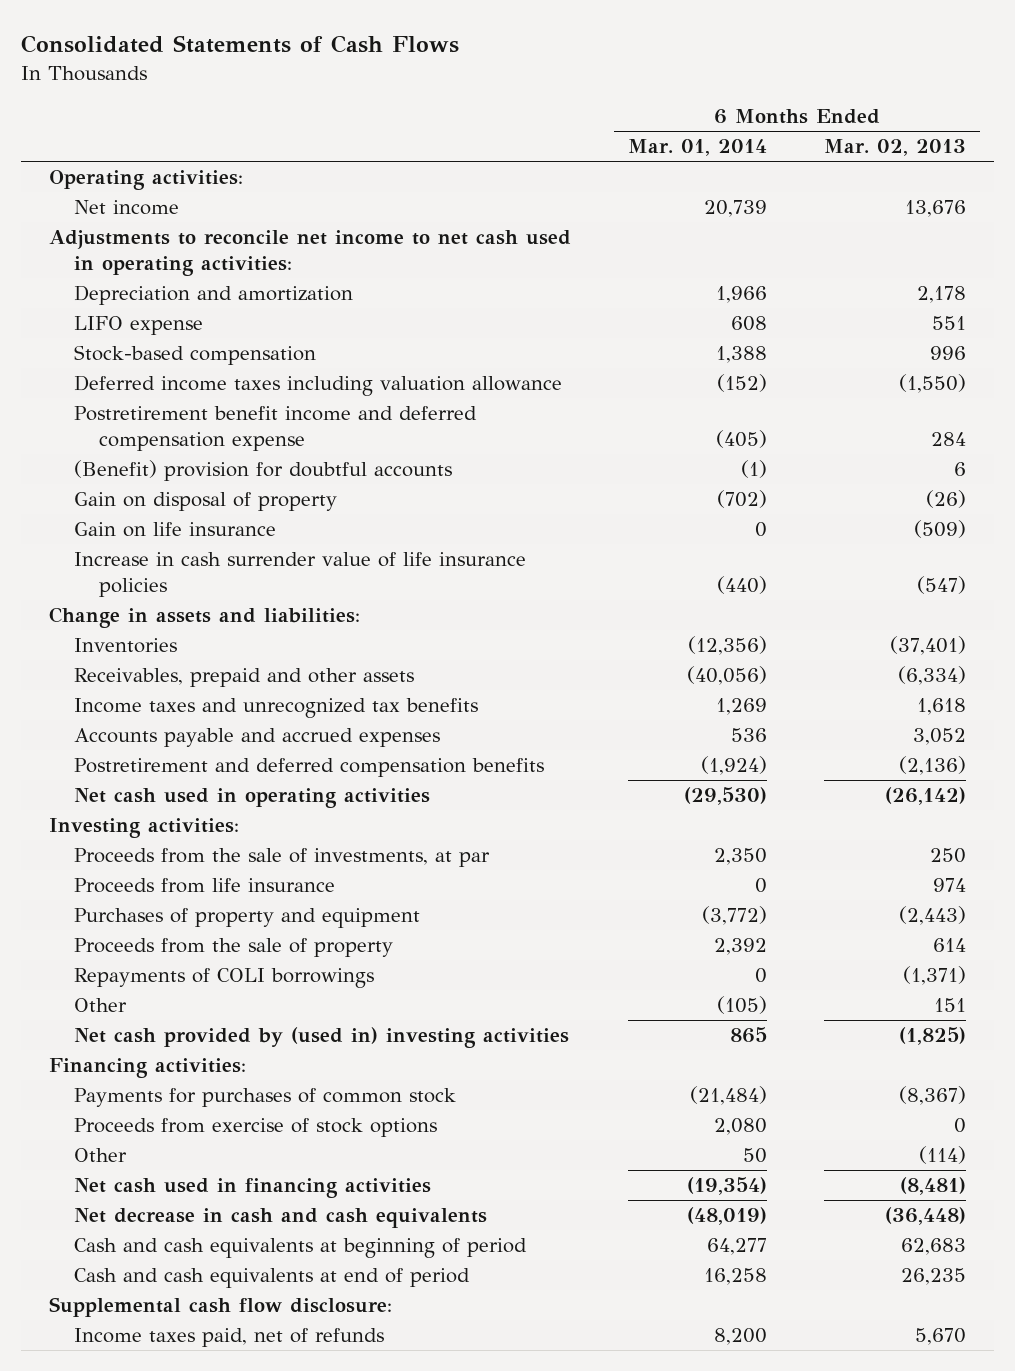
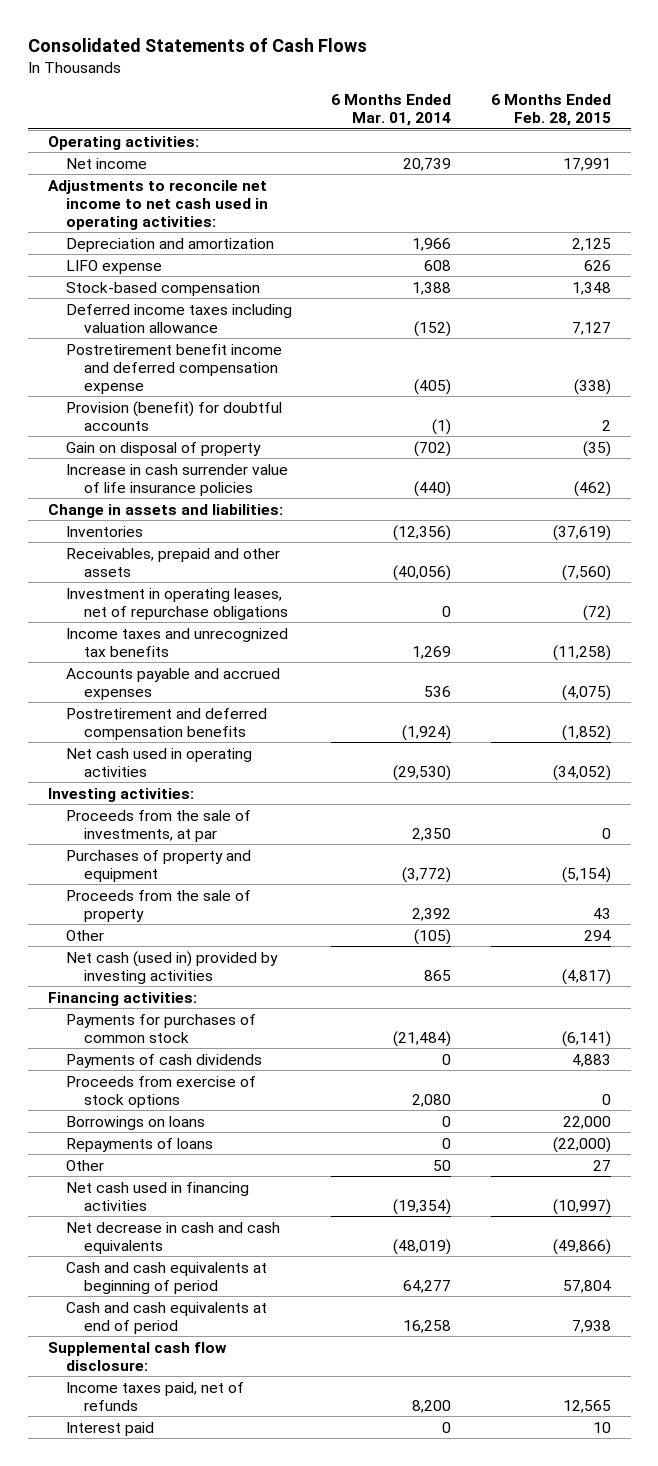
[823,139,966,157] Mar. 02, 2013 -> none
none -> [490,93,611,126] 6 Months Ended Feb. 28, 2015
[74,460,453,482] (Benefit) provision for doubtful accounts -> [65,400,282,431] Provision (benefit) for doubtful accounts
[74,522,277,538] Gain on life insurance -> none
none -> [65,587,288,620] Investment in operating leases, net of repurchase obligations
[74,878,336,894] Proceeds from life insurance -> none
[74,968,375,989] Repayments of COLI borrowings -> none
[74,1027,570,1049] Net cash provided by (used in) investing activities -> [65,950,278,984] Net cash (used in) provided by investing activities
none -> [65,1053,262,1068] Payments of cash dividends
none -> [65,1115,205,1130] Borrowings on loans
none -> [65,1137,213,1152] Repayments of loans
none -> [65,1421,154,1436] Interest paid

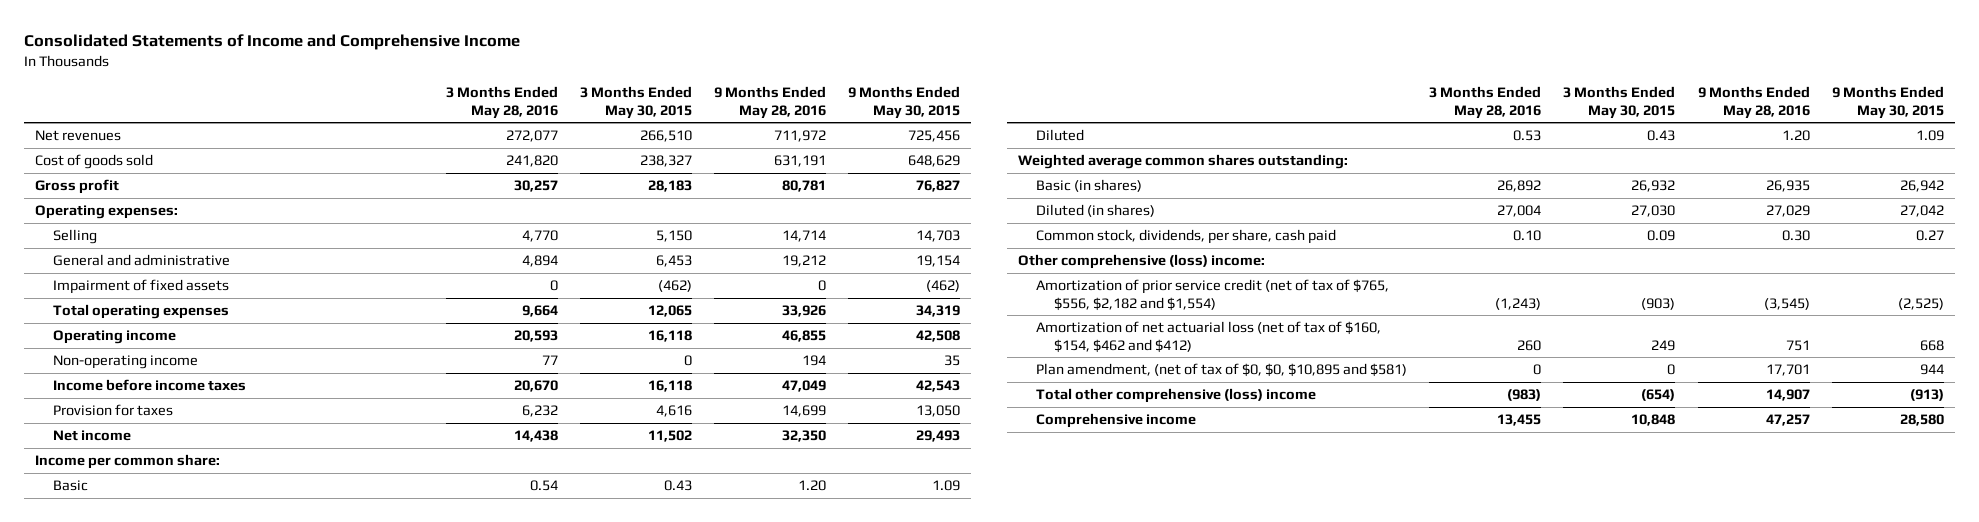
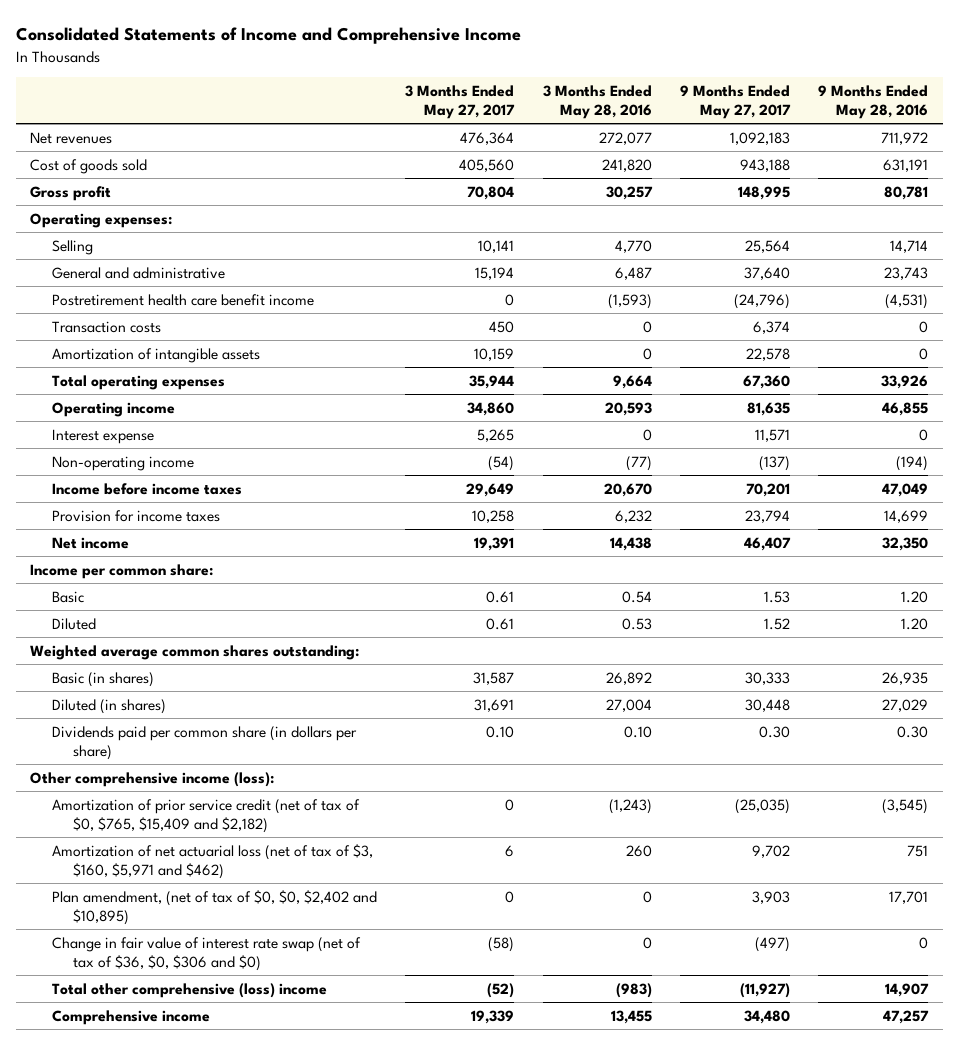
[580,86,693,119] 3 Months Ended May 30, 2015 -> none
[848,86,961,119] 9 Months Ended May 30, 2015 -> none
none -> [405,84,516,120] 3 Months Ended May 27, 2017
none -> [679,84,791,120] 9 Months Ended May 27, 2017
[52,279,229,295] Impairment of fixed assets -> none
[522,255,559,268] 4,894 -> [614,266,652,280] 6,487
[782,255,827,268] 19,212 -> [884,266,929,280] 23,743
none -> [51,293,314,306] Postretirement health care benefit income
none -> [51,320,161,333] Transaction costs
none -> [51,347,260,363] Amortization of intangible assets
none -> [51,428,154,444] Interest expense
[542,355,559,366] 77 -> [625,455,652,471] (77)
[802,355,827,367] 194 -> [896,455,929,471] (194)
[52,404,173,417] Provision for taxes -> [51,509,220,522] Provision for income taxes
[1036,229,1337,245] Common stock, dividends, per share, cash paid -> [51,725,357,760] Dividends paid per common share (in dollars per share)
[1018,254,1266,270] Other comprehensive (loss) income: -> [30,771,275,787] Other comprehensive income (loss):
[1036,279,1390,311] Amortization of prior service credit (net of tax of $765, $556, $2,182 and $1,554) -> [51,798,360,833] Amortization of prior service credit (net of tax of $0, $765, $15,409 and $2,182)
[1036,321,1382,353] Amortization of net actuarial loss (net of tax of $160, $154, $462 and $412) -> [51,843,373,879] Amortization of net actuarial loss (net of tax of $3, $160, $5,971 and $462)
[1036,363,1408,378] Plan amendment, (net of tax of $0, $0, $10,895 and $581) -> [51,889,377,925] Plan amendment, (net of tax of $0, $0, $2,402 and $10,895)
none -> [51,936,361,971] Change in fair value of interest rate swap (net of tax of $36, $0, $306 and $0)

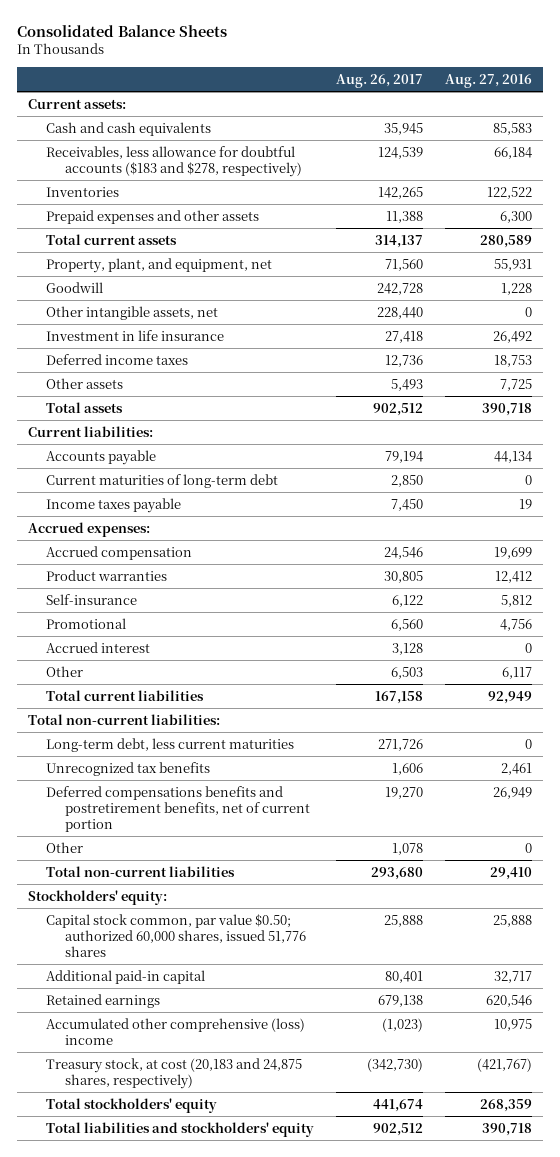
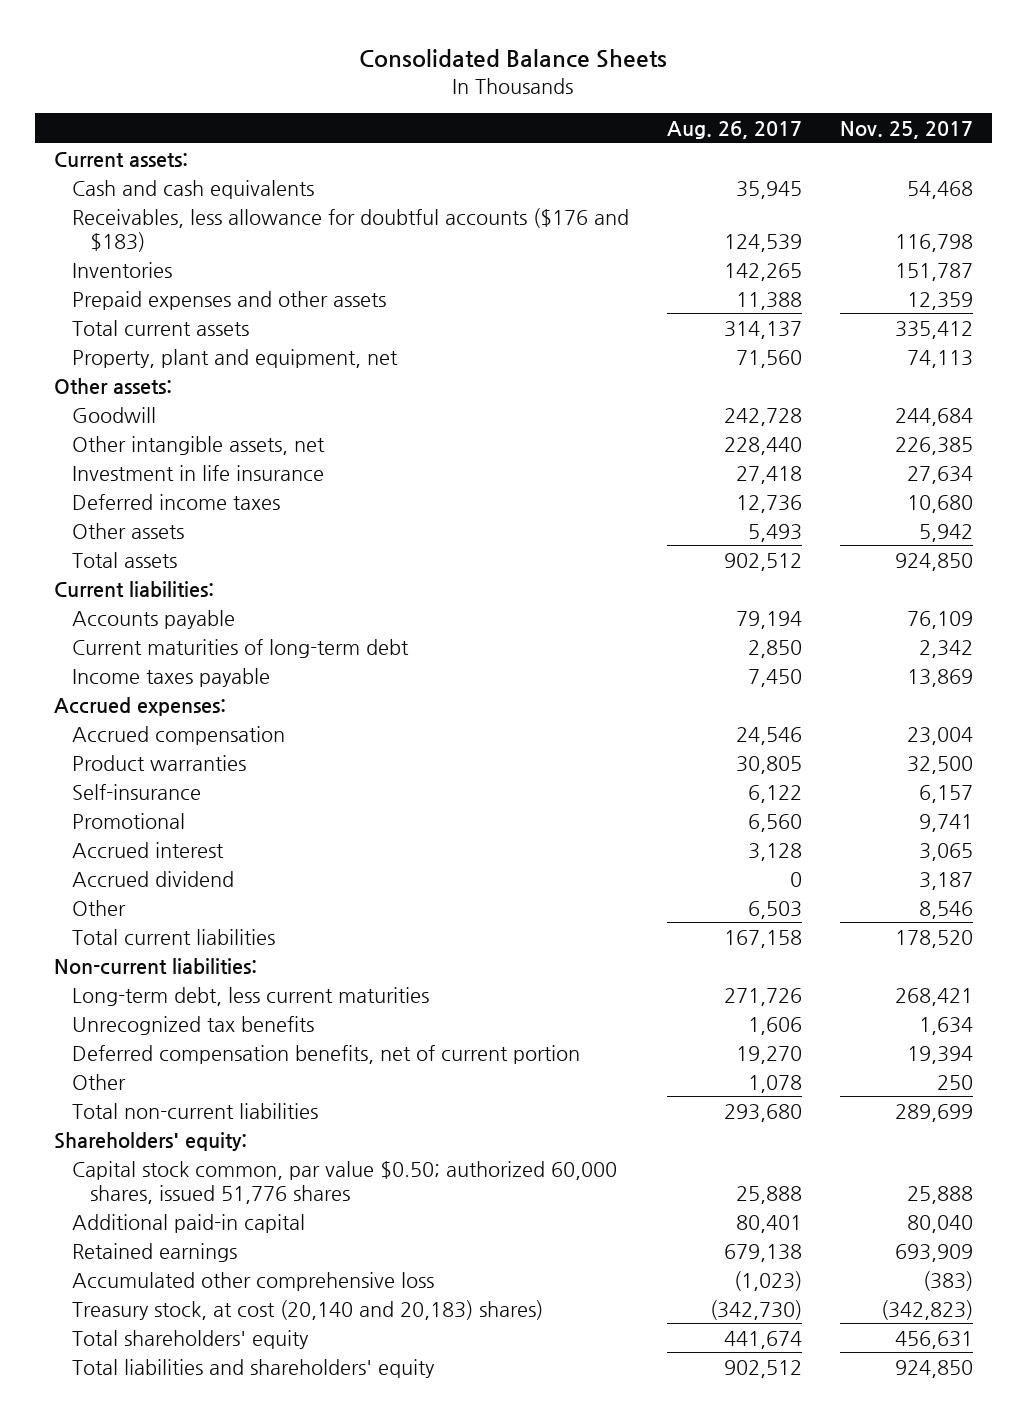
[445,73,533,88] Aug. 27, 2016 -> none
none -> [839,120,973,139] Nov. 25, 2017
[46,145,302,177] Receivables, less allowance for doubtful accounts ($183 and $278, respectively) -> [71,207,629,252] Receivables, less allowance for doubtful accounts ($176 and $183)
[46,257,273,273] Property, plant, and equipment, net -> [71,348,398,368] Property, plant and equipment, net
none -> [53,377,172,394] Other assets:
none -> [71,870,234,887] Accrued dividend
[27,713,220,725] Total non-current liabilities: -> [53,957,257,975] Non-current liabilities:
[46,785,310,832] Deferred compensations benefits and postretirement benefits, net of current portion -> [71,1044,580,1064] Deferred compensation benefits, net of current portion
[27,889,167,905] Stockholders' equity: -> [53,1131,247,1151] Shareholders' equity:
[46,1017,306,1045] Accumulated other comprehensive (loss) income -> [71,1271,434,1291] Accumulated other comprehensive loss
[46,1057,303,1089] Treasury stock, at cost (20,183 and 24,875 shares, respectively) -> [71,1299,543,1320] Treasury stock, at cost (20,140 and 20,183) shares)
[46,1097,218,1113] Total stockholders' equity -> [71,1329,309,1349] Total shareholders' equity
[46,1121,315,1137] Total liabilities and stockholders' equity -> [71,1358,435,1378] Total liabilities and shareholders' equity

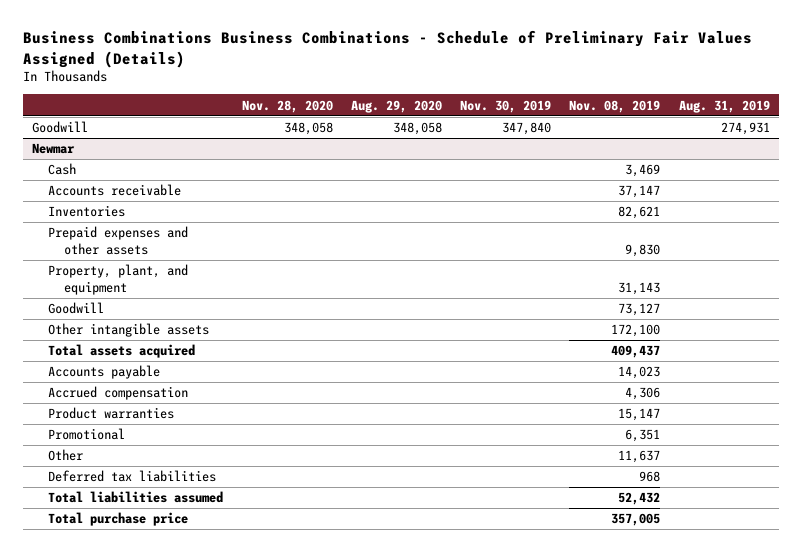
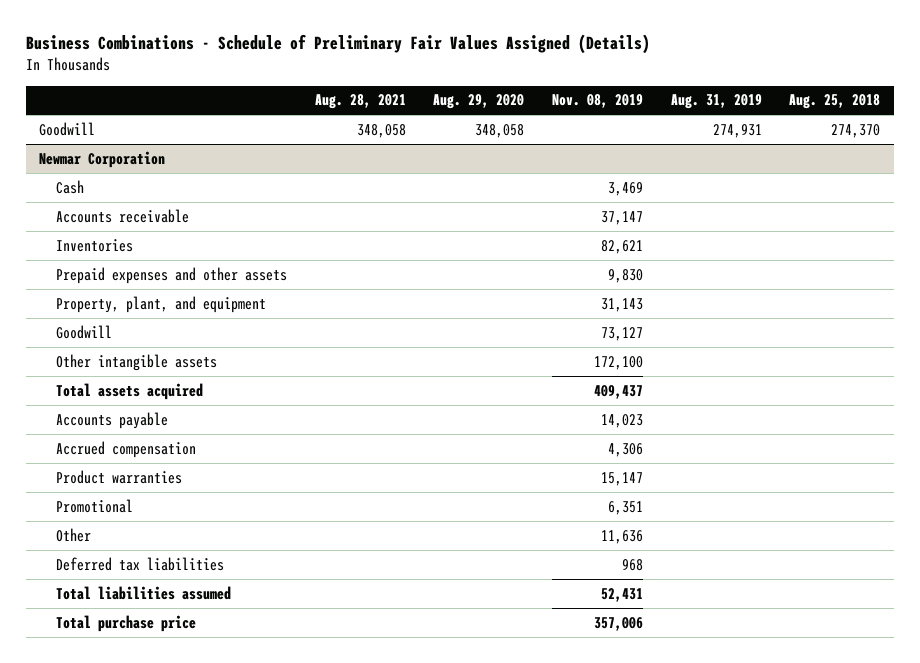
[22,30,752,68] Business Combinations Business Combinations - Schedule of Preliminary Fair Values Assigned (Details) -> [25,34,650,55] Business Combinations - Schedule of Preliminary Fair Values Assigned (Details)
[241,99,333,113] Nov. 28, 2020 -> none
[460,99,552,113] Nov. 30, 2019 -> none
none -> [314,94,406,110] Aug. 28, 2021
none -> [789,94,881,110] Aug. 25, 2018
[32,143,76,155] Newmar -> [39,150,166,168] Newmar Corporation
[618,450,661,464] 11,637 -> [601,529,644,544] 11,636
[618,492,661,506] 52,432 -> [601,587,644,602] 52,431
[611,513,661,527] 357,005 -> [594,616,644,631] 357,006

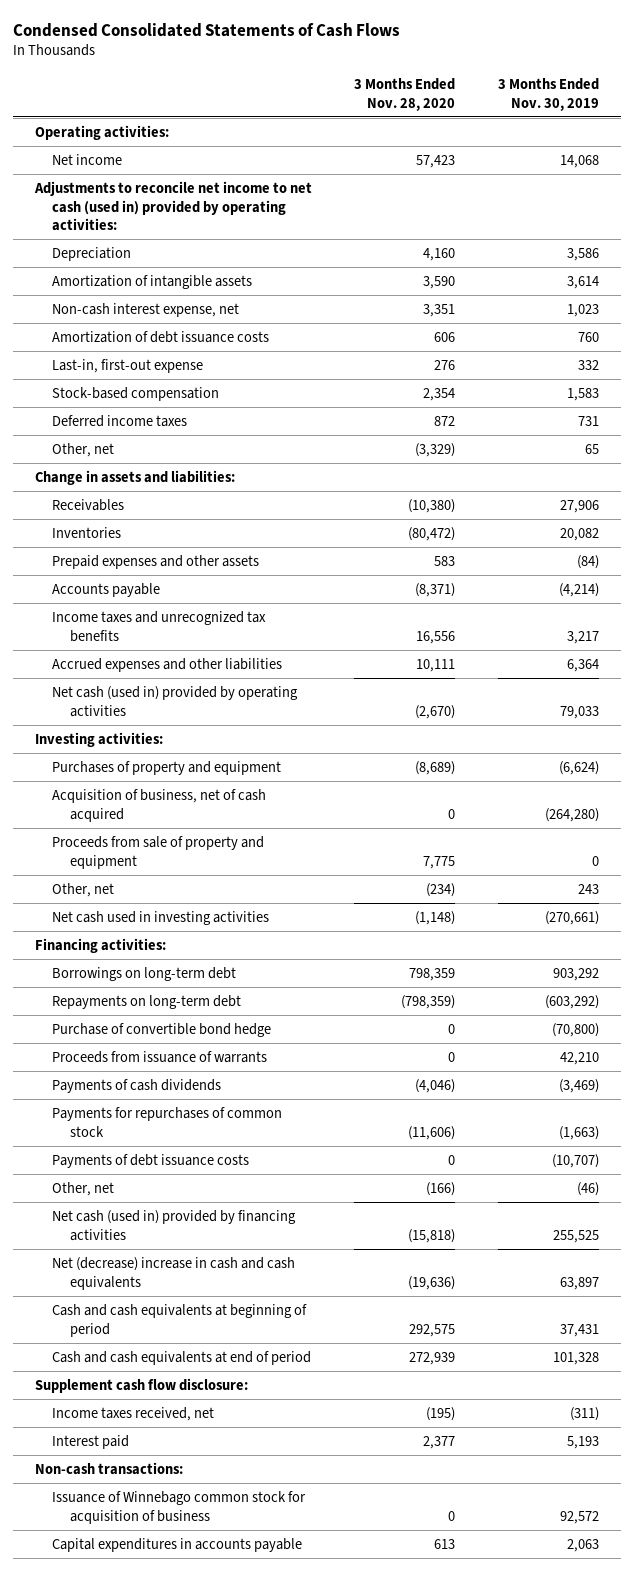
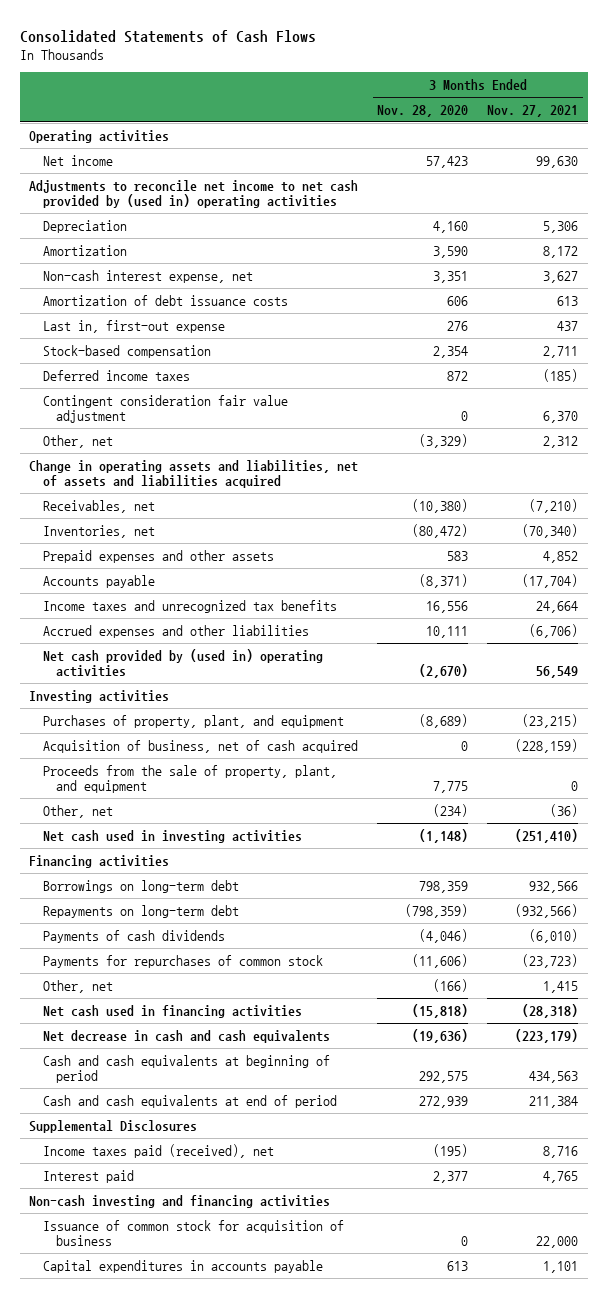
[13,22,401,37] Condensed Consolidated Statements of Cash Flows -> [20,29,317,43] Consolidated Statements of Cash Flows
[498,77,600,111] 3 Months Ended Nov. 30, 2019 -> none
none -> [487,104,579,117] Nov. 27, 2021
[34,124,169,140] Operating activities: -> [29,129,170,143] Operating activities
[33,180,312,232] Adjustments to reconcile net income to net cash (used in) provided by operating activities: -> [29,179,359,209] Adjustments to reconcile net income to net cash provided by (used in) operating activities
[52,274,253,289] Amortization of intangible assets -> [42,244,127,256] Amortization
[52,358,204,373] Last-in, first-out expense -> [42,319,225,333] Last in, first-out expense
none -> [42,394,288,424] Contingent consideration fair value adjustment
[34,469,235,485] Change in assets and liabilities: -> [29,459,359,489] Change in operating assets and liabilities, net of assets and liabilities acquired
[52,498,125,511] Receivables -> [42,499,155,513] Receivables, net
[52,526,122,538] Inventories -> [42,524,155,538] Inventories, net
[52,685,299,717] Net cash (used in) provided by operating activities -> [42,648,323,678] Net cash provided by (used in) operating activities
[34,731,163,747] Investing activities: -> [29,689,170,703] Investing activities
[52,760,282,775] Purchases of property and equipment -> [42,714,344,728] Purchases of property, plant, and equipment
[52,835,265,869] Proceeds from sale of property and equipment -> [42,764,337,794] Proceeds from the sale of property, plant, and equipment
[34,937,166,953] Financing activities: -> [29,854,170,868] Financing activities
[52,1022,272,1037] Purchase of convertible bond hedge -> none
[52,1050,268,1063] Proceeds from issuance of warrants -> none
[52,1153,250,1168] Payments of debt issuance costs -> none
[52,1209,297,1241] Net cash (used in) provided by financing activities -> [42,1004,302,1018] Net cash used in financing activities
[52,1256,296,1290] Net (decrease) increase in cash and cash equivalents -> [42,1029,330,1043] Net decrease in cash and cash equivalents
[34,1377,248,1393] Supplement cash flow disclosure: -> [29,1119,198,1133] Supplemental Disclosures
[52,1406,215,1421] Income taxes received, net -> [42,1143,274,1158] Income taxes paid (received), net
[34,1461,183,1475] Non-cash transactions: -> [29,1194,331,1208] Non-cash investing and financing activities
[52,1490,307,1524] Issuance of Winnebago common stock for acquisition of business -> [42,1219,344,1247] Issuance of common stock for acquisition of business

